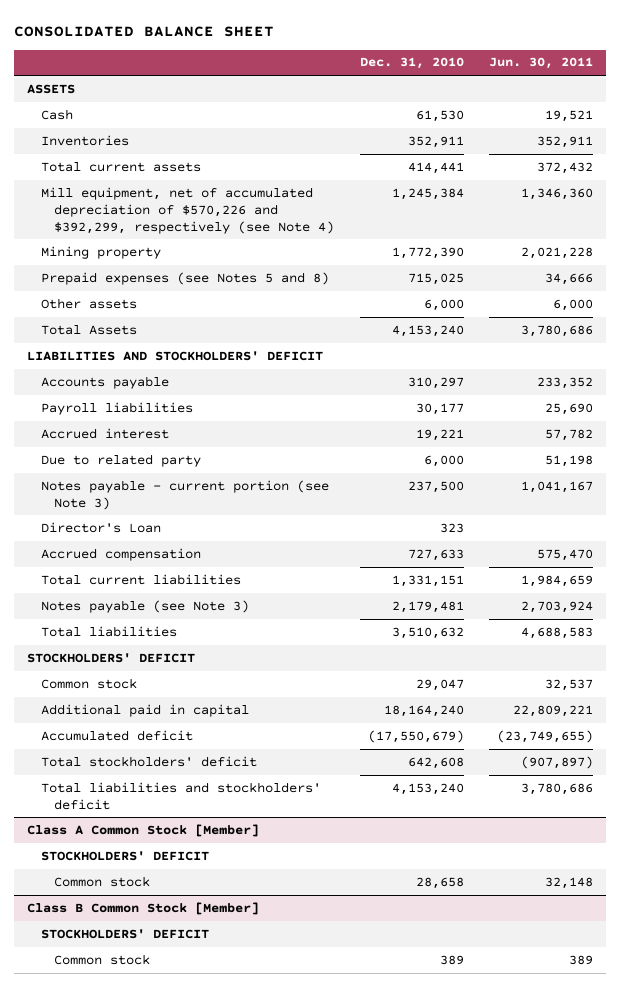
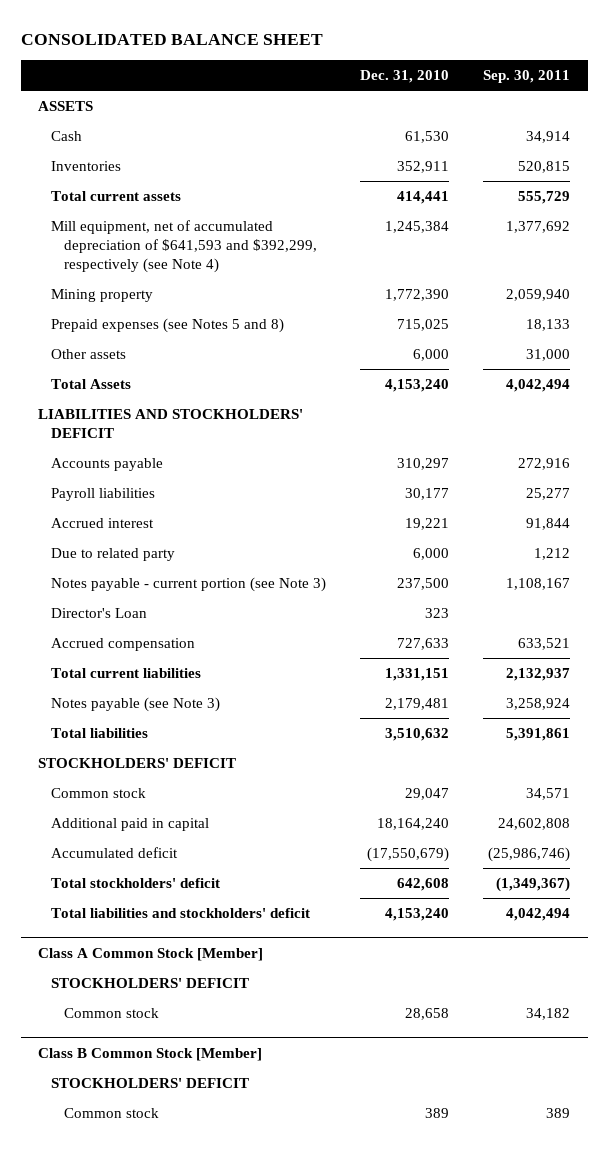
[489,57,594,70] Jun. 30, 2011 -> none
none -> [483,69,571,83] Sep. 30, 2011
[40,186,334,234] Mill equipment, net of accumulated depreciation of $570,226 and $392,299, respectively (see Note 4) -> [51,220,318,274] Mill equipment, net of accumulated depreciation of $641,593 and $392,299, respectively (see Note 4)

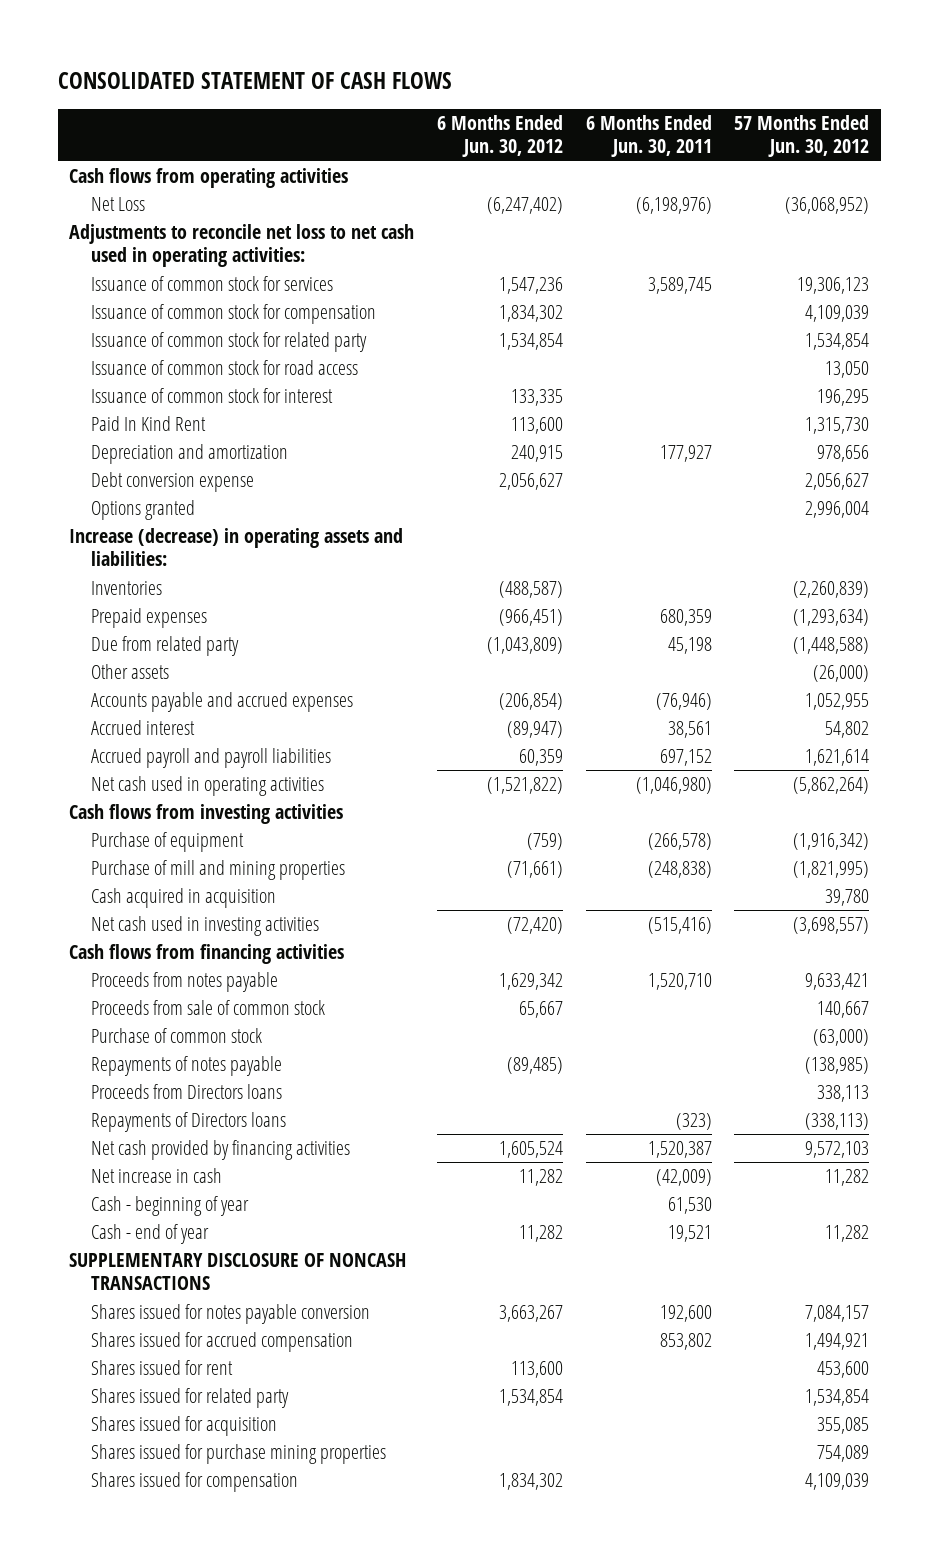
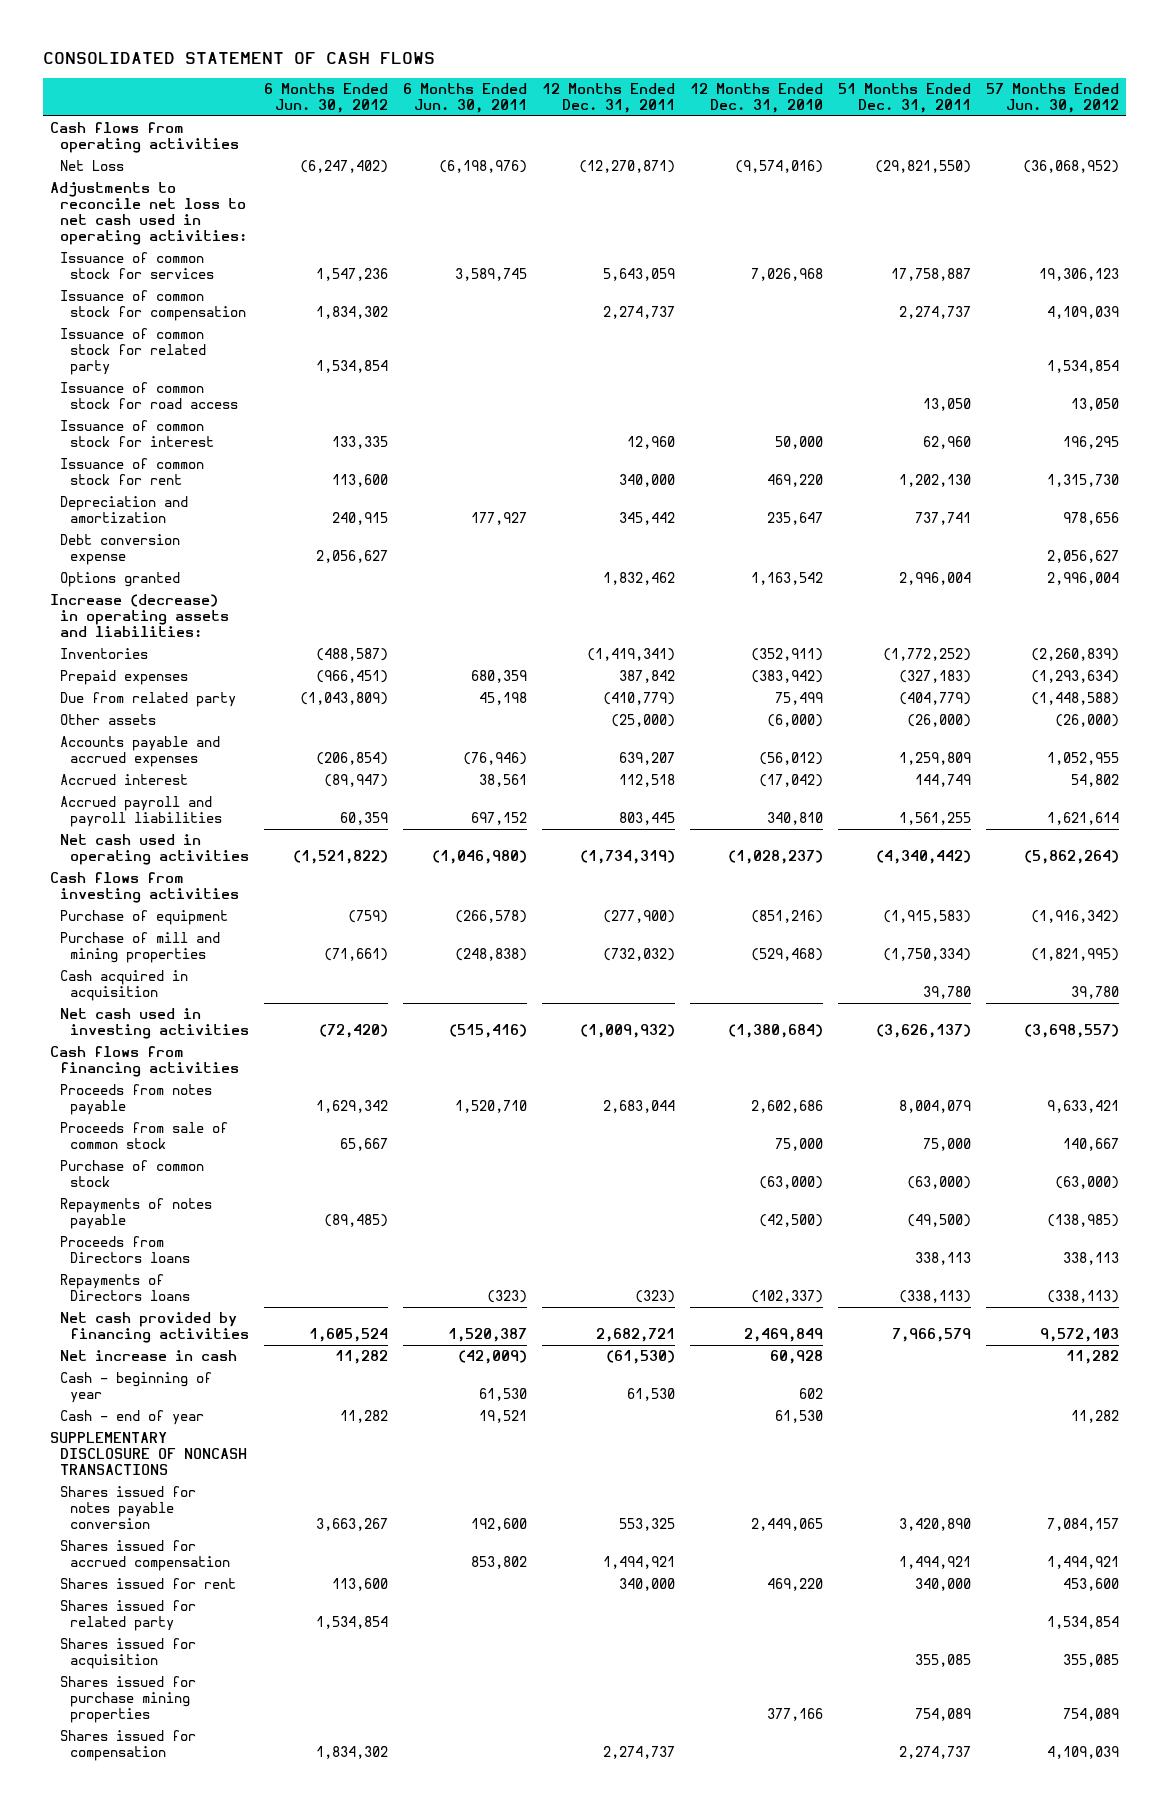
none -> [541,82,675,113] 12 Months Ended Dec. 31, 2011
none -> [689,82,823,113] 12 Months Ended Dec. 31, 2010
none -> [837,82,971,113] 51 Months Ended Dec. 31, 2011
[91,416,207,432] Paid In Kind Rent -> [60,458,205,486] Issuance of common stock for rent

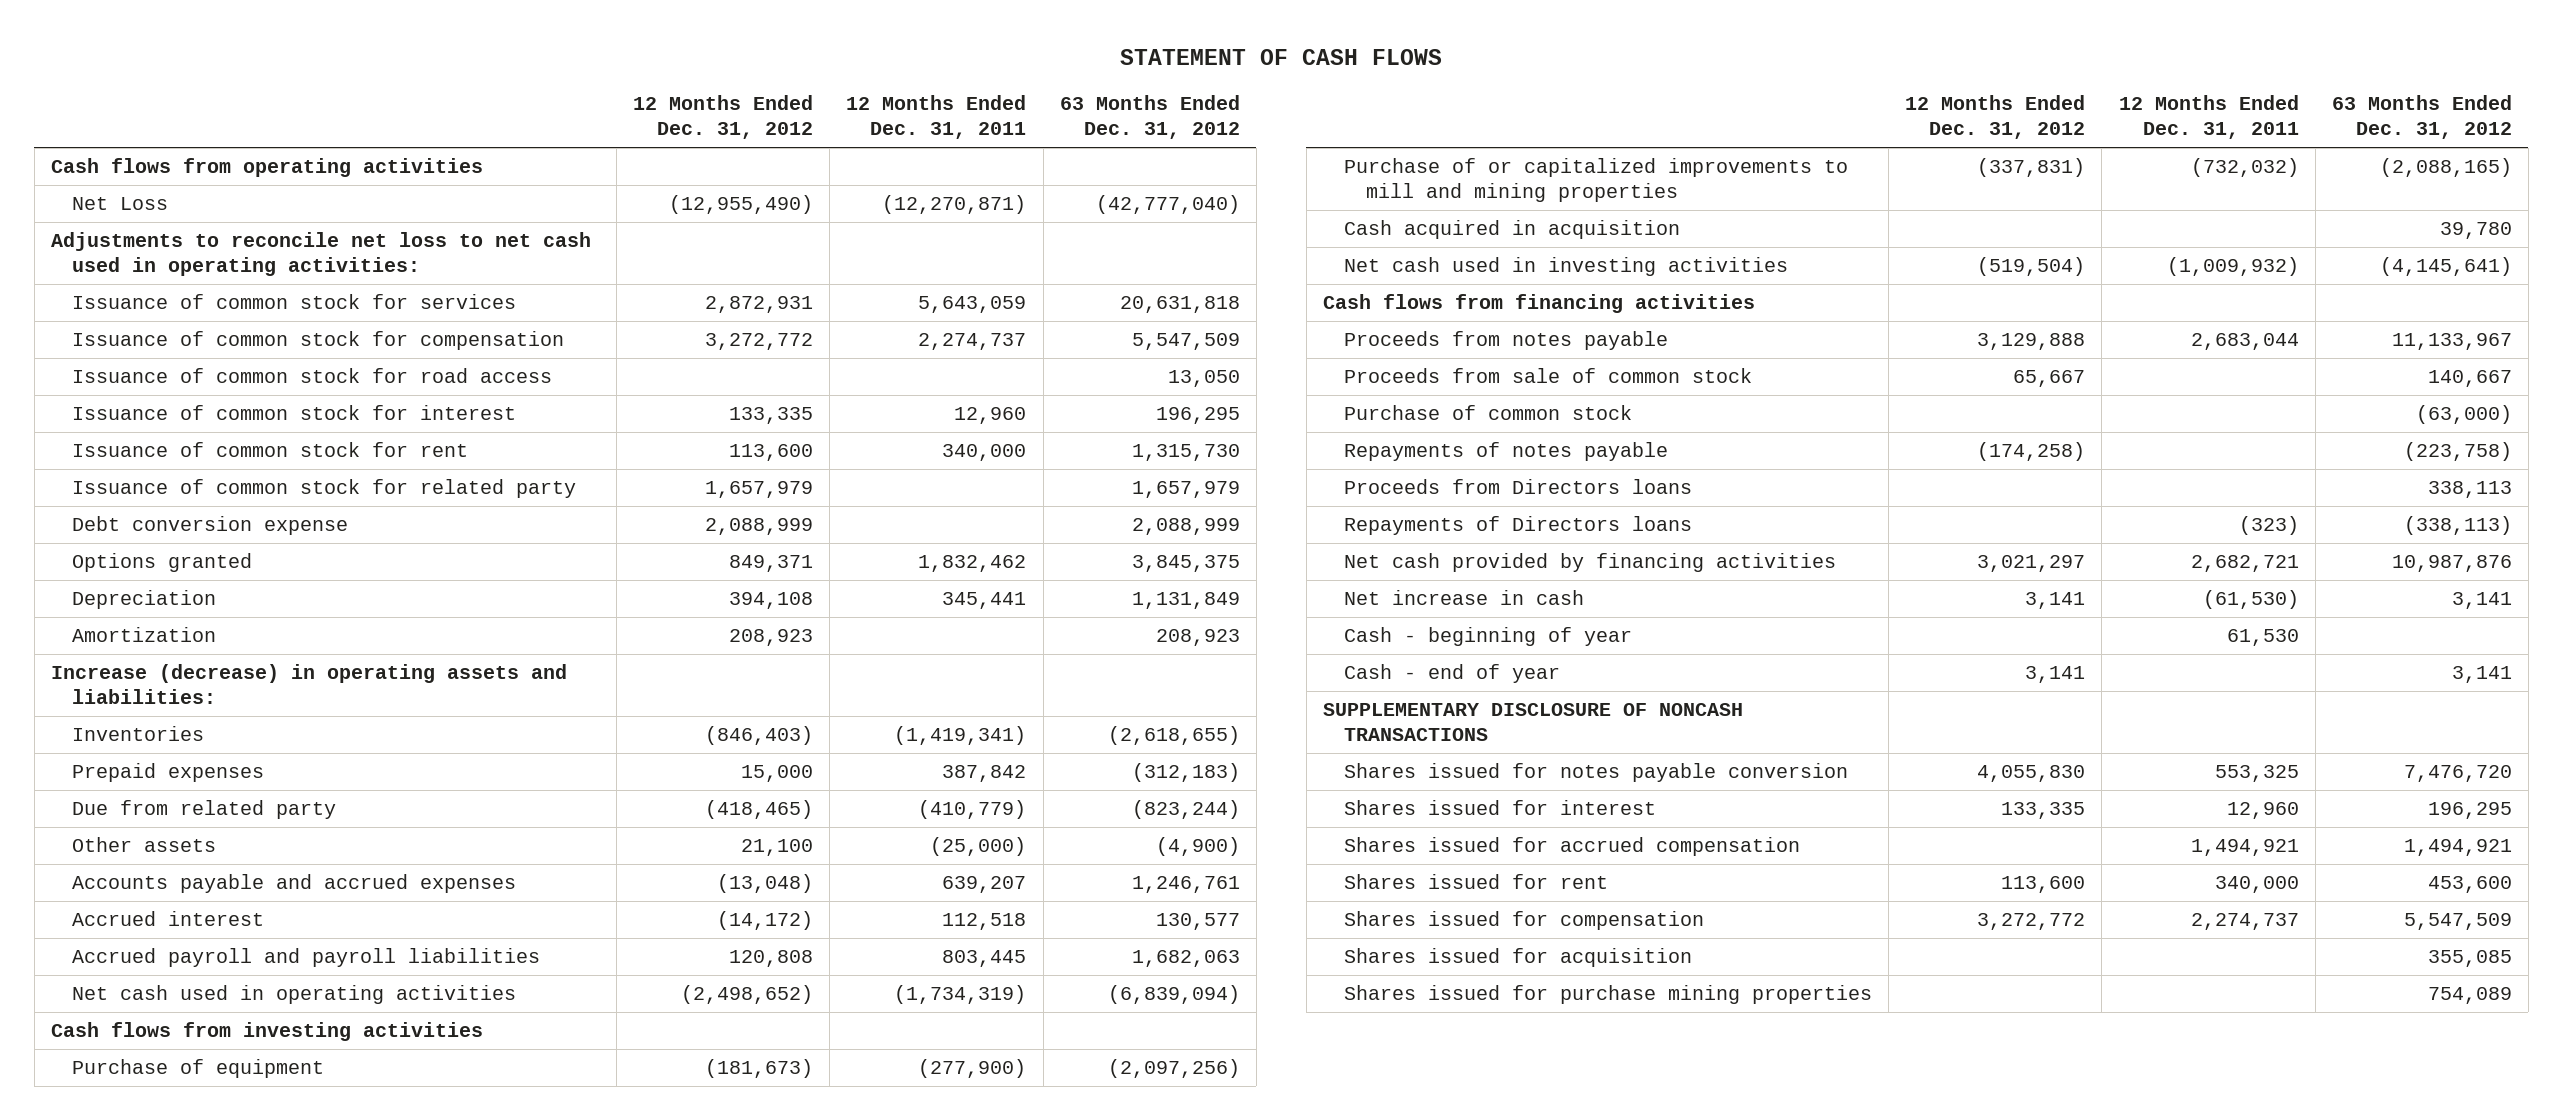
[42,52,435,65] CONSOLIDATED STATEMENT OF CASH FLOWS -> [1120,49,1443,66] STATEMENT OF CASH FLOWS
[264,82,389,113] 6 Months Ended Jun. 30, 2012 -> none
[403,82,528,113] 6 Months Ended Jun. 30, 2011 -> none
[689,82,823,113] 12 Months Ended Dec. 31, 2010 -> none
[837,82,971,113] 51 Months Ended Dec. 31, 2011 -> none
[985,82,1119,113] 57 Months Ended Jun. 30, 2012 -> none
none -> [633,95,814,140] 12 Months Ended Dec. 31, 2012
none -> [1059,95,1240,140] 63 Months Ended Dec. 31, 2012
[60,496,189,524] Depreciation and amortization -> none
[60,328,207,376] Issuance of common stock for related party -> [72,478,577,498] Issuance of common stock for related party
none -> [72,589,217,609] Depreciation
none -> [72,626,217,642] Amortization
[60,932,221,964] Purchase of mill and mining properties -> [1344,157,1849,202] Purchase of or capitalized improvements to mill and mining properties
none -> [1344,799,1657,815] Shares issued for interest
[60,1600,197,1632] Shares issued for related party -> none
[60,1730,197,1762] Shares issued for compensation -> [1344,910,1705,930] Shares issued for compensation

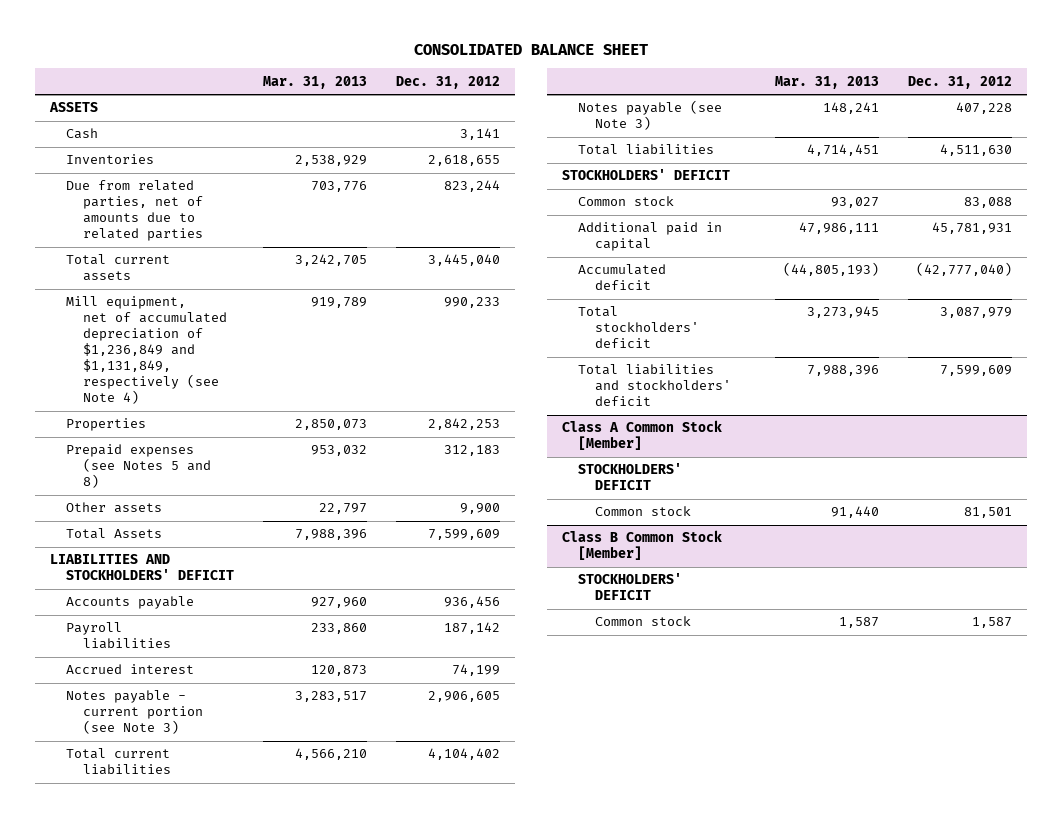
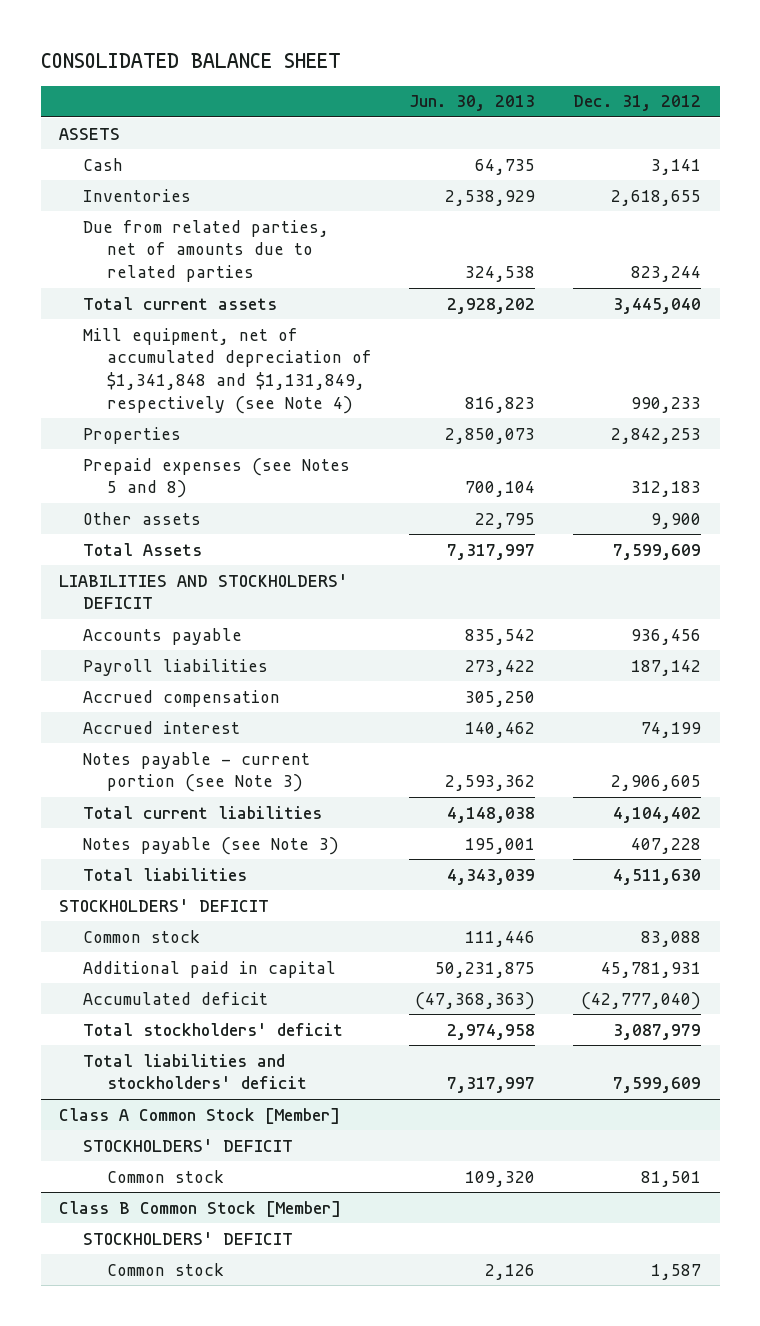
[263,75,368,89] Mar. 31, 2013 -> none
none -> [409,95,536,112] Jun. 30, 2013
[66,296,227,405] Mill equipment, net of accumulated depreciation of $1,236,849 and $1,131,849, respectively (see Note 4) -> [83,327,372,415] Mill equipment, net of accumulated depreciation of $1,341,848 and $1,131,849, respectively (see Note 4)
none -> [83,689,281,707] Accrued compensation

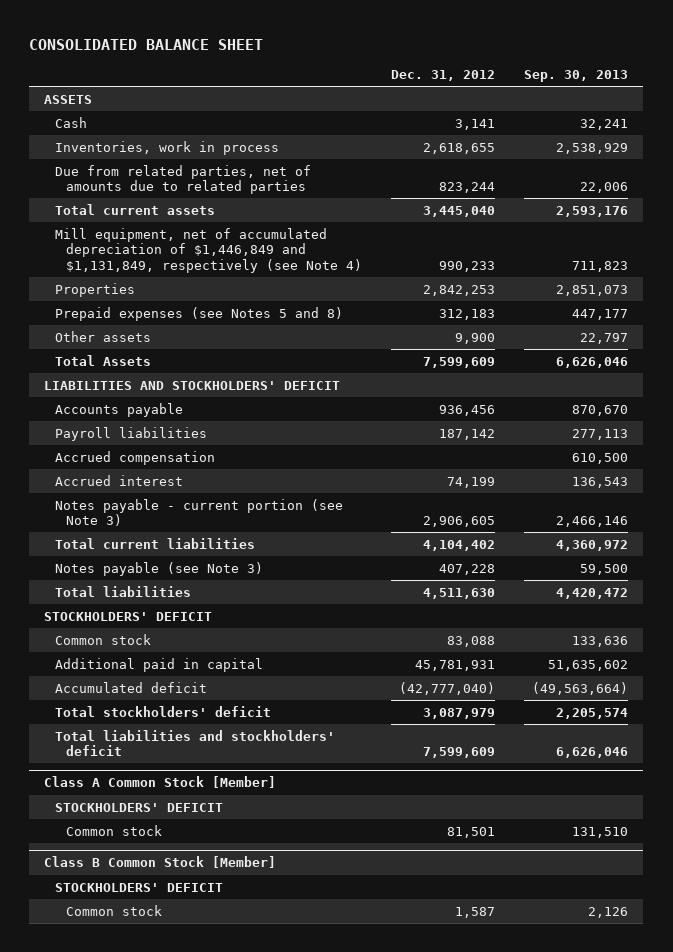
[409,95,536,112] Jun. 30, 2013 -> none
none -> [524,70,629,83] Sep. 30, 2013
[83,188,192,202] Inventories -> [54,140,279,155] Inventories, work in process
[83,327,372,415] Mill equipment, net of accumulated depreciation of $1,341,848 and $1,131,849, respectively (see Note 4) -> [54,227,362,274] Mill equipment, net of accumulated depreciation of $1,446,849 and $1,131,849, respectively (see Note 4)

